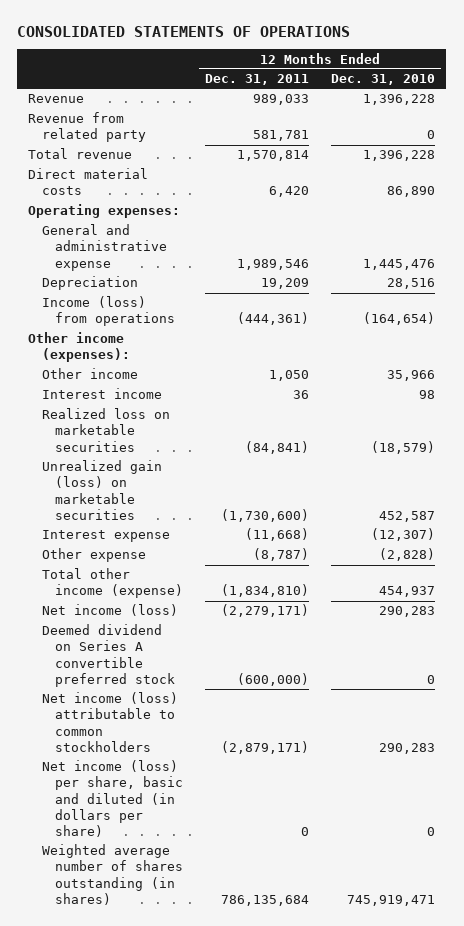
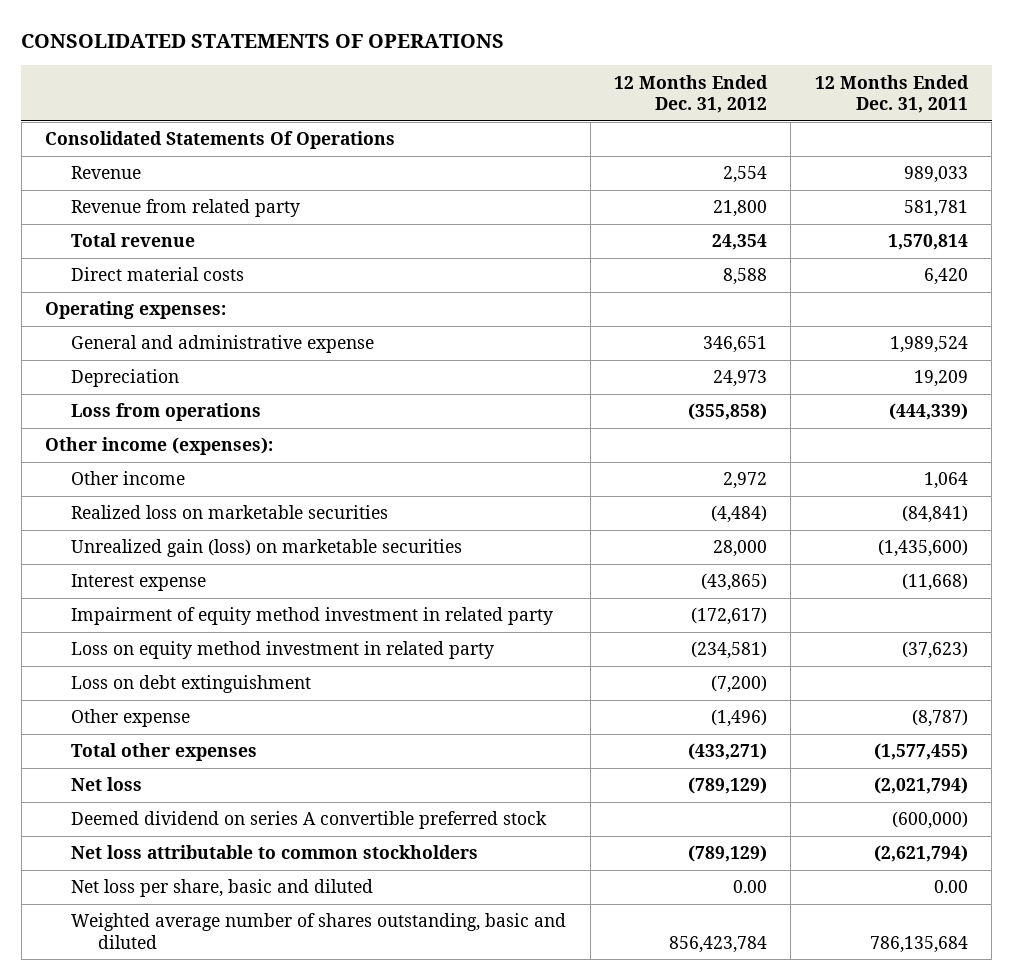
[331,74,436,86] Dec. 31, 2010 -> none
none -> [614,74,769,113] 12 Months Ended Dec. 31, 2012
none -> [45,131,396,150] Consolidated Statements Of Operations
[237,258,310,270] 1,989,546 -> [889,336,968,354] 1,989,524
[41,296,175,327] Income (loss) from operations -> [71,403,262,422] Loss from operations
[237,312,310,326] (444,361) -> [888,403,968,421] (444,339)
[41,388,162,400] Interest income -> none
[269,370,310,382] 1,050 -> [923,472,968,490] 1,064
[221,508,310,522] (1,730,600) -> [877,539,968,558] (1,435,600)
none -> [71,607,554,626] Impairment of equity method investment in related party
none -> [71,641,495,660] Loss on equity method investment in related party
none -> [71,675,312,694] Loss on debt extinguishment
[41,568,183,599] Total other income (expense) -> [71,743,258,762] Total other expenses
[221,584,310,598] (1,834,810) -> [873,743,968,761] (1,577,455)
[41,604,178,617] Net income (loss) -> [71,777,143,792] Net loss
[221,604,310,618] (2,279,171) -> [873,777,968,795] (2,021,794)
[41,624,175,687] Deemed dividend on Series A convertible preferred stock -> [71,811,548,830] Deemed dividend on series A convertible preferred stock
[41,692,178,752] Net income (loss) attributable to common stockholders -> [71,845,479,860] Net loss attributable to common stockholders
[221,740,310,754] (2,879,171) -> [873,845,968,863] (2,621,794)
[41,760,183,837] Net income (loss) per share, basic and diluted (in dollars per share) -> [71,879,374,898] Net loss per share, basic and diluted
[301,826,310,836] 0 -> [933,880,968,894] 0.00
[41,844,183,905] Weighted average number of shares outstanding (in shares) -> [71,913,567,949] Weighted average number of shares outstanding, basic and diluted

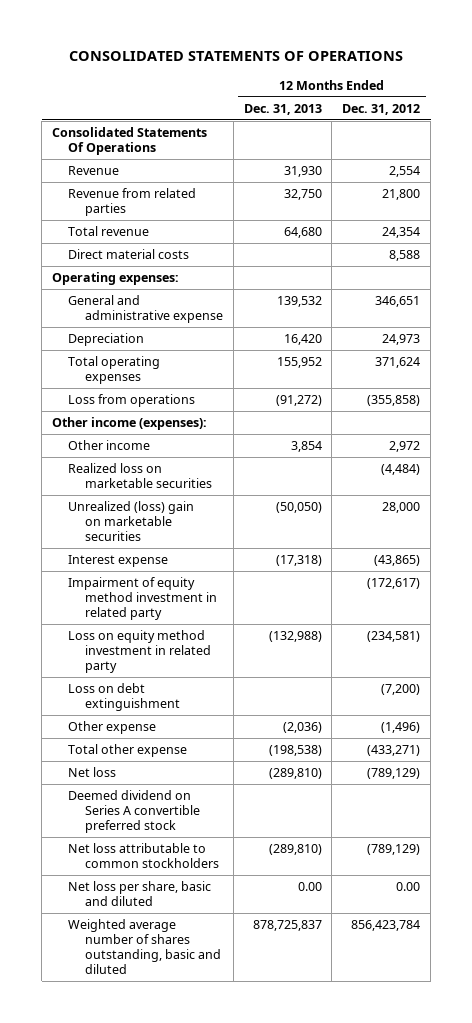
[814,74,969,113] 12 Months Ended Dec. 31, 2011 -> none
none -> [243,103,322,115] Dec. 31, 2013
[71,199,301,218] Revenue from related party -> [68,188,197,216] Revenue from related parties
none -> [68,356,161,384] Total operating expenses
[71,539,463,558] Unrealized gain (loss) on marketable securities -> [68,501,195,541] Unrealized (loss) gain on marketable securities
[71,743,258,762] Total other expenses -> [68,744,188,758] Total other expense
[71,811,548,830] Deemed dividend on series A convertible preferred stock -> [68,790,200,833] Deemed dividend on Series A convertible preferred stock

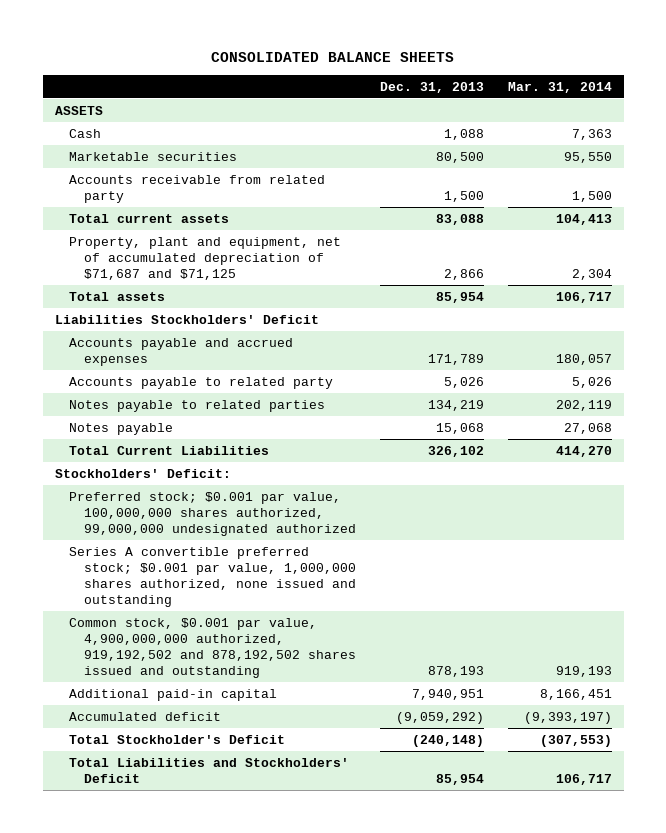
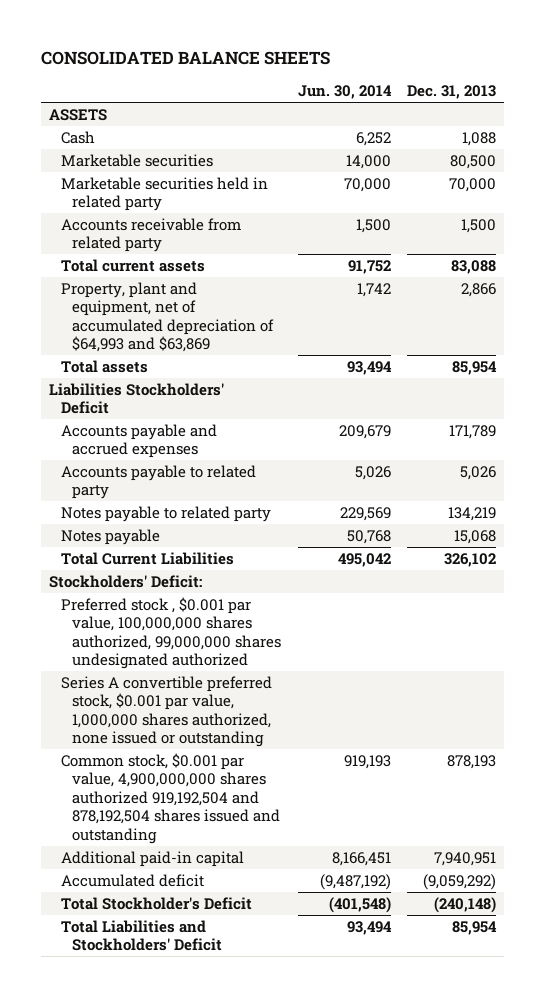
[507,81,612,93] Mar. 31, 2014 -> none
none -> [297,85,392,100] Jun. 30, 2014
none -> [60,176,268,212] Marketable securities held in related party
[69,236,342,280] Property, plant and equipment, net of accumulated depreciation of $71,687 and $71,125 -> [60,281,275,353] Property, plant and equipment, net of accumulated depreciation of $64,993 and $63,869
[69,399,326,412] Notes payable to related parties -> [60,505,271,522] Notes payable to related party
[69,491,357,536] Preferred stock; $0.001 par value, 100,000,000 shares authorized, 99,000,000 undesignated authorized -> [60,596,282,670] Preferred stock , $0.001 par value, 100,000,000 shares authorized, 99,000,000 shares undesignated authorized
[69,546,357,607] Series A convertible preferred stock; $0.001 par value, 1,000,000 shares authorized, none issued and outstanding -> [60,675,272,748] Series A convertible preferred stock, $0.001 par value, 1,000,000 shares authorized, none issued or outstanding
[69,617,357,678] Common stock, $0.001 par value, 4,900,000,000 authorized, 919,192,502 and 878,192,502 shares issued and outstanding -> [60,752,281,844] Common stock, $0.001 par value, 4,900,000,000 shares authorized 919,192,504 and 878,192,504 shares issued and outstanding

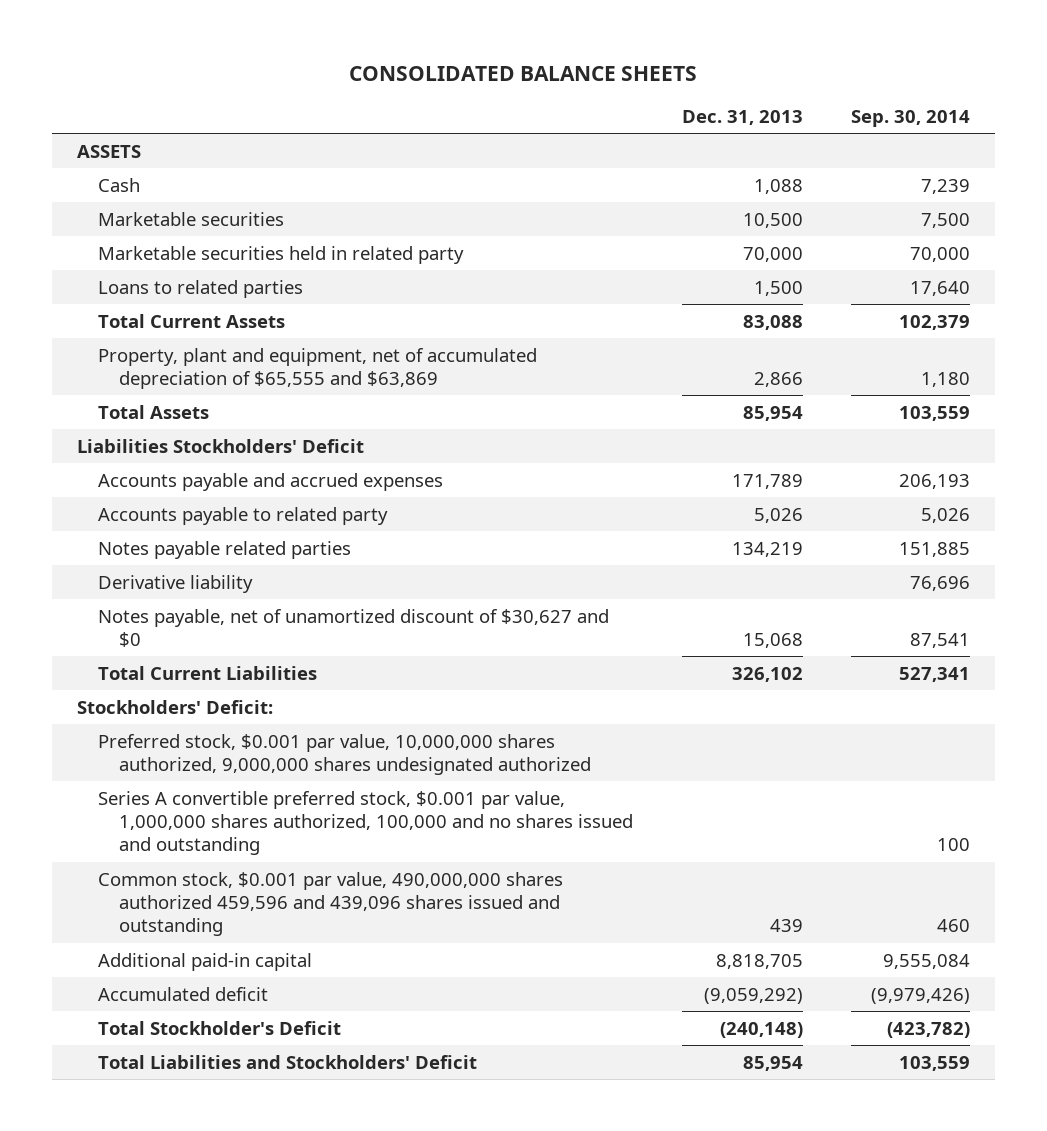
[297,85,392,100] Jun. 30, 2014 -> none
none -> [851,110,971,128] Sep. 30, 2014
[449,154,496,169] 80,500 -> [742,212,803,228] 10,500
[60,217,241,253] Accounts receivable from related party -> [97,279,303,298] Loans to related parties
[60,258,205,272] Total current assets -> [97,313,285,328] Total Current Assets
[60,281,275,353] Property, plant and equipment, net of accumulated depreciation of $64,993 and $63,869 -> [97,347,537,390] Property, plant and equipment, net of accumulated depreciation of $65,555 and $63,869
[60,359,148,373] Total assets -> [97,404,209,419] Total Assets
[60,505,271,522] Notes payable to related party -> [97,540,351,559] Notes payable related parties
none -> [97,574,253,593] Derivative liability
[60,528,160,545] Notes payable -> [97,608,609,648] Notes payable, net of unamortized discount of $30,627 and $0
[60,596,282,670] Preferred stock , $0.001 par value, 100,000,000 shares authorized, 99,000,000 shares undesignated authorized -> [97,733,591,776] Preferred stock, $0.001 par value, 10,000,000 shares authorized, 9,000,000 shares undesignated authorized
[60,675,272,748] Series A convertible preferred stock, $0.001 par value, 1,000,000 shares authorized, none issued or outstanding -> [97,790,633,856] Series A convertible preferred stock, $0.001 par value, 1,000,000 shares authorized, 100,000 and no shares issued and outstanding
[60,752,281,844] Common stock, $0.001 par value, 4,900,000,000 shares authorized 919,192,504 and 878,192,504 shares issued and outstanding -> [97,871,563,937] Common stock, $0.001 par value, 490,000,000 shares authorized 459,596 and 439,096 shares issued and outstanding
[446,754,496,769] 878,193 -> [769,919,803,933] 439
[433,851,496,866] 7,940,951 -> [715,953,803,969] 8,818,705

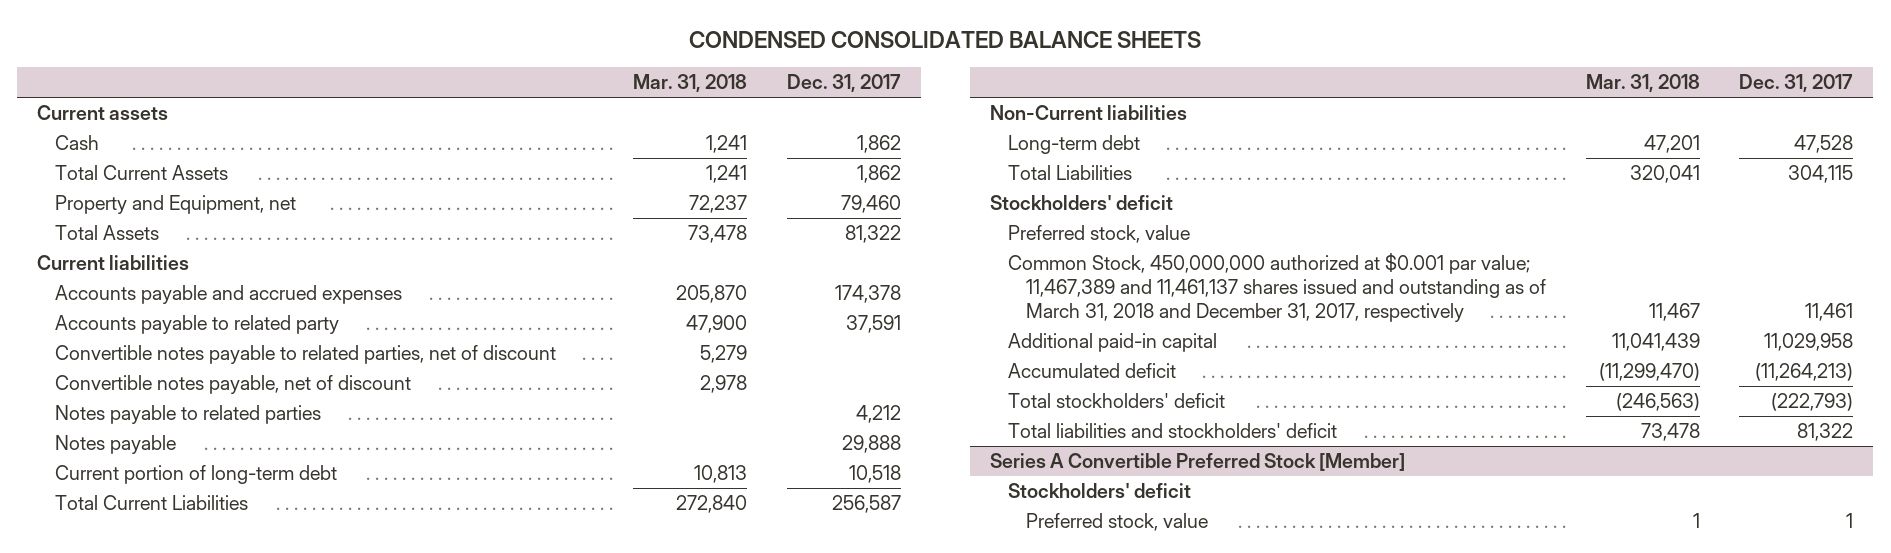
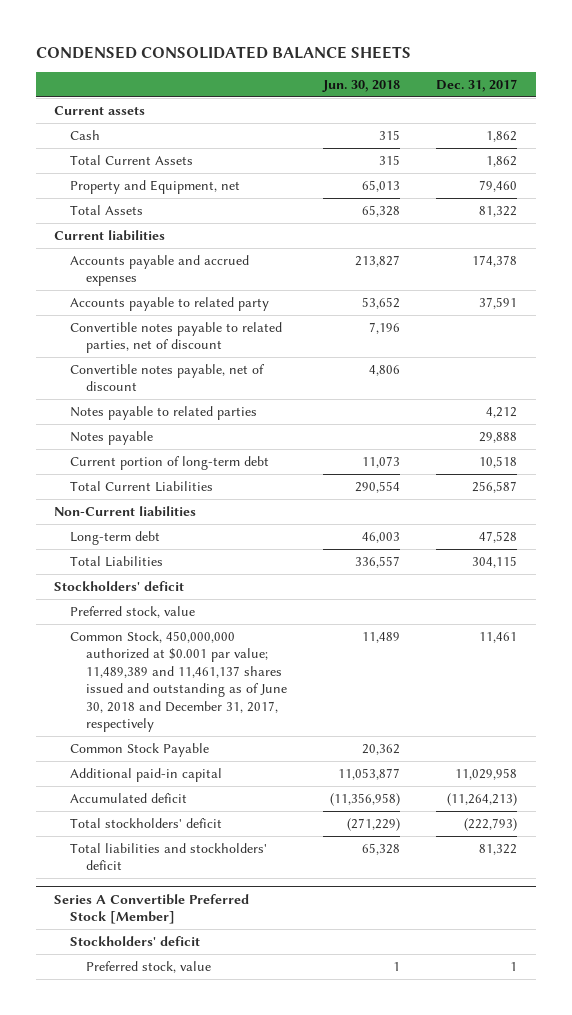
[633,74,748,93] Mar. 31, 2018 -> none
none -> [322,79,401,92] Jun. 30, 2018
[1007,253,1546,322] Common Stock, 450,000,000 authorized at $0.001 par value; 11,467,389 and 11,461,137 shares issued and outstanding as of March 31, 2018 and December 31, 2017, respectively -> [70,630,288,733] Common Stock, 450,000,000 authorized at $0.001 par value; 11,489,389 and 11,461,137 shares issued and outstanding as of June 30, 2018 and December 31, 2017, respectively
none -> [70,742,210,757] Common Stock Payable

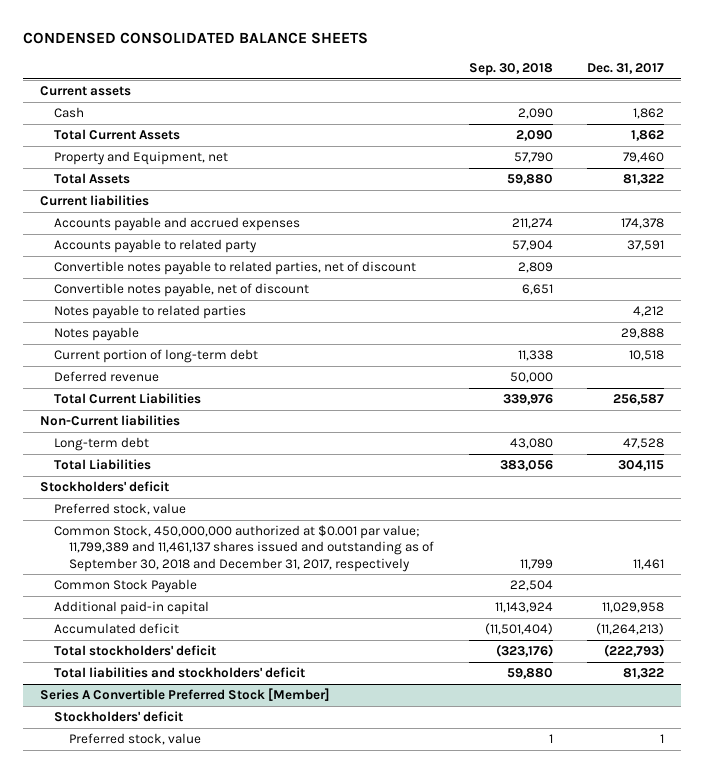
[322,79,401,92] Jun. 30, 2018 -> none
none -> [468,62,553,76] Sep. 30, 2018
none -> [54,371,160,383] Deferred revenue
[70,630,288,733] Common Stock, 450,000,000 authorized at $0.001 par value; 11,489,389 and 11,461,137 shares issued and outstanding as of June 30, 2018 and December 31, 2017, respectively -> [54,525,435,572] Common Stock, 450,000,000 authorized at $0.001 par value; 11,799,389 and 11,461,137 shares issued and outstanding as of September 30, 2018 and December 31, 2017, respectively

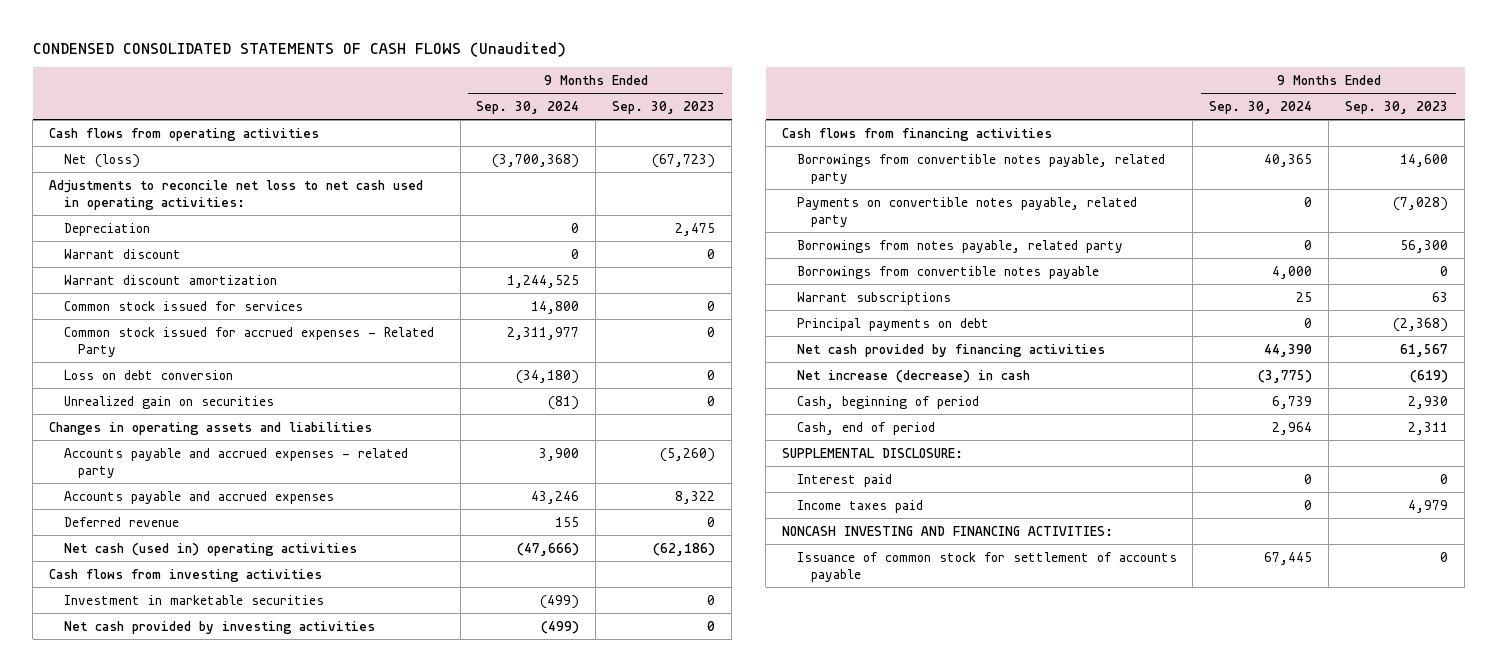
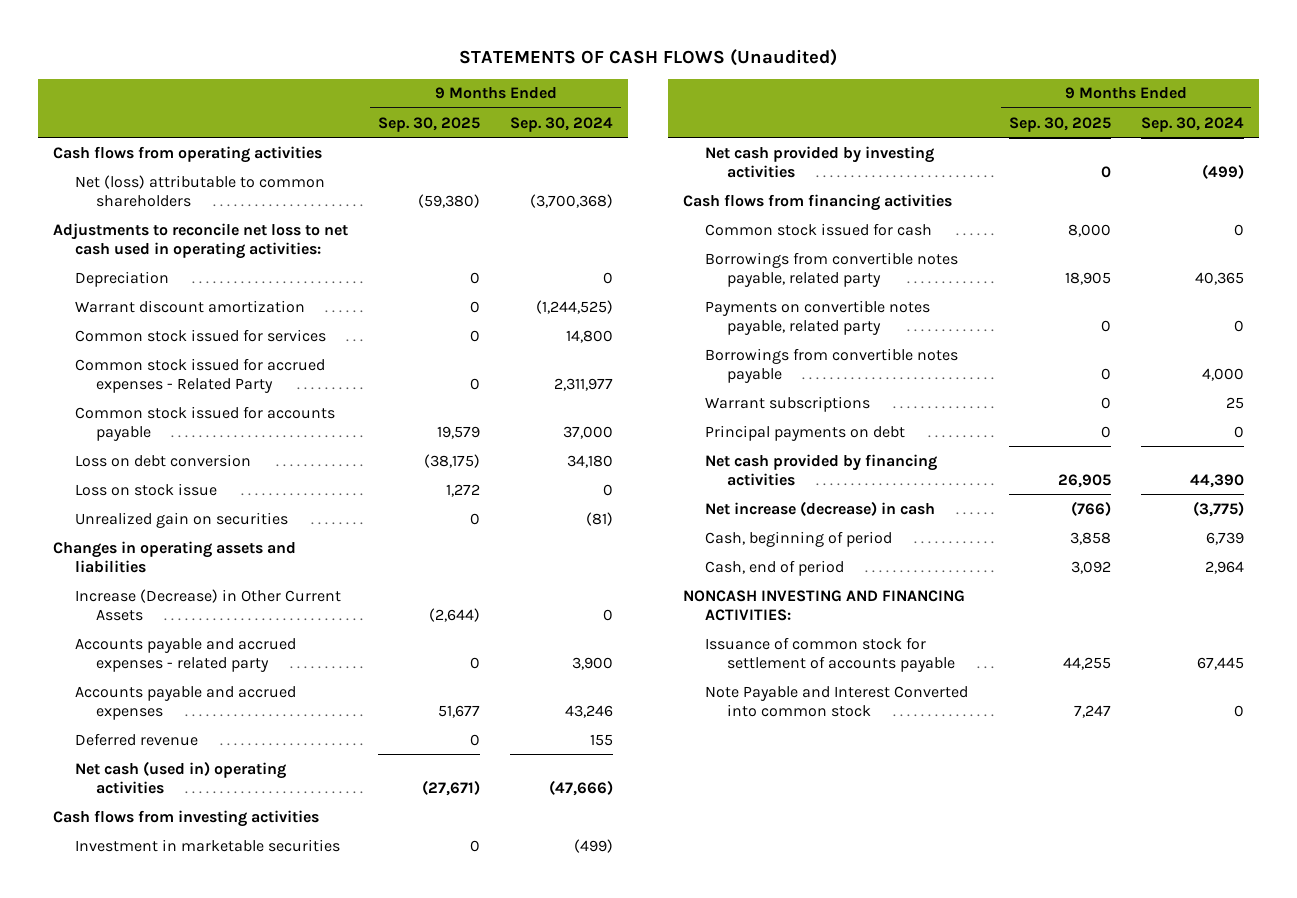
[32,41,566,57] CONDENSED CONSOLIDATED STATEMENTS OF CASH FLOWS (Unaudited) -> [459,48,838,66] STATEMENTS OF CASH FLOWS (Unaudited)
[612,100,716,114] Sep. 30, 2023 -> none
none -> [377,116,480,132] Sep. 30, 2025
[63,153,140,168] Net (loss) -> [74,174,325,207] Net (loss) attributable to common shareholders
[63,248,181,259] Warrant discount -> none
[507,274,580,288] 1,244,525 -> [536,299,614,314] (1,244,525)
none -> [74,405,335,441] Common stock issued for accounts payable
[516,369,580,384] (34,180) -> [567,454,614,468] 34,180
none -> [74,482,217,496] Loss on stock issue
none -> [74,588,341,621] Increase (Decrease) in Other Current Assets
none -> [705,222,933,236] Common stock issued for cash
[796,239,1123,253] Borrowings from notes payable, related party -> none
[782,447,964,458] SUPPLEMENTAL DISCLOSURE: -> none
[796,473,892,487] Interest paid -> none
[796,499,923,513] Income taxes paid -> none
none -> [705,685,969,717] Note Payable and Interest Converted into common stock

